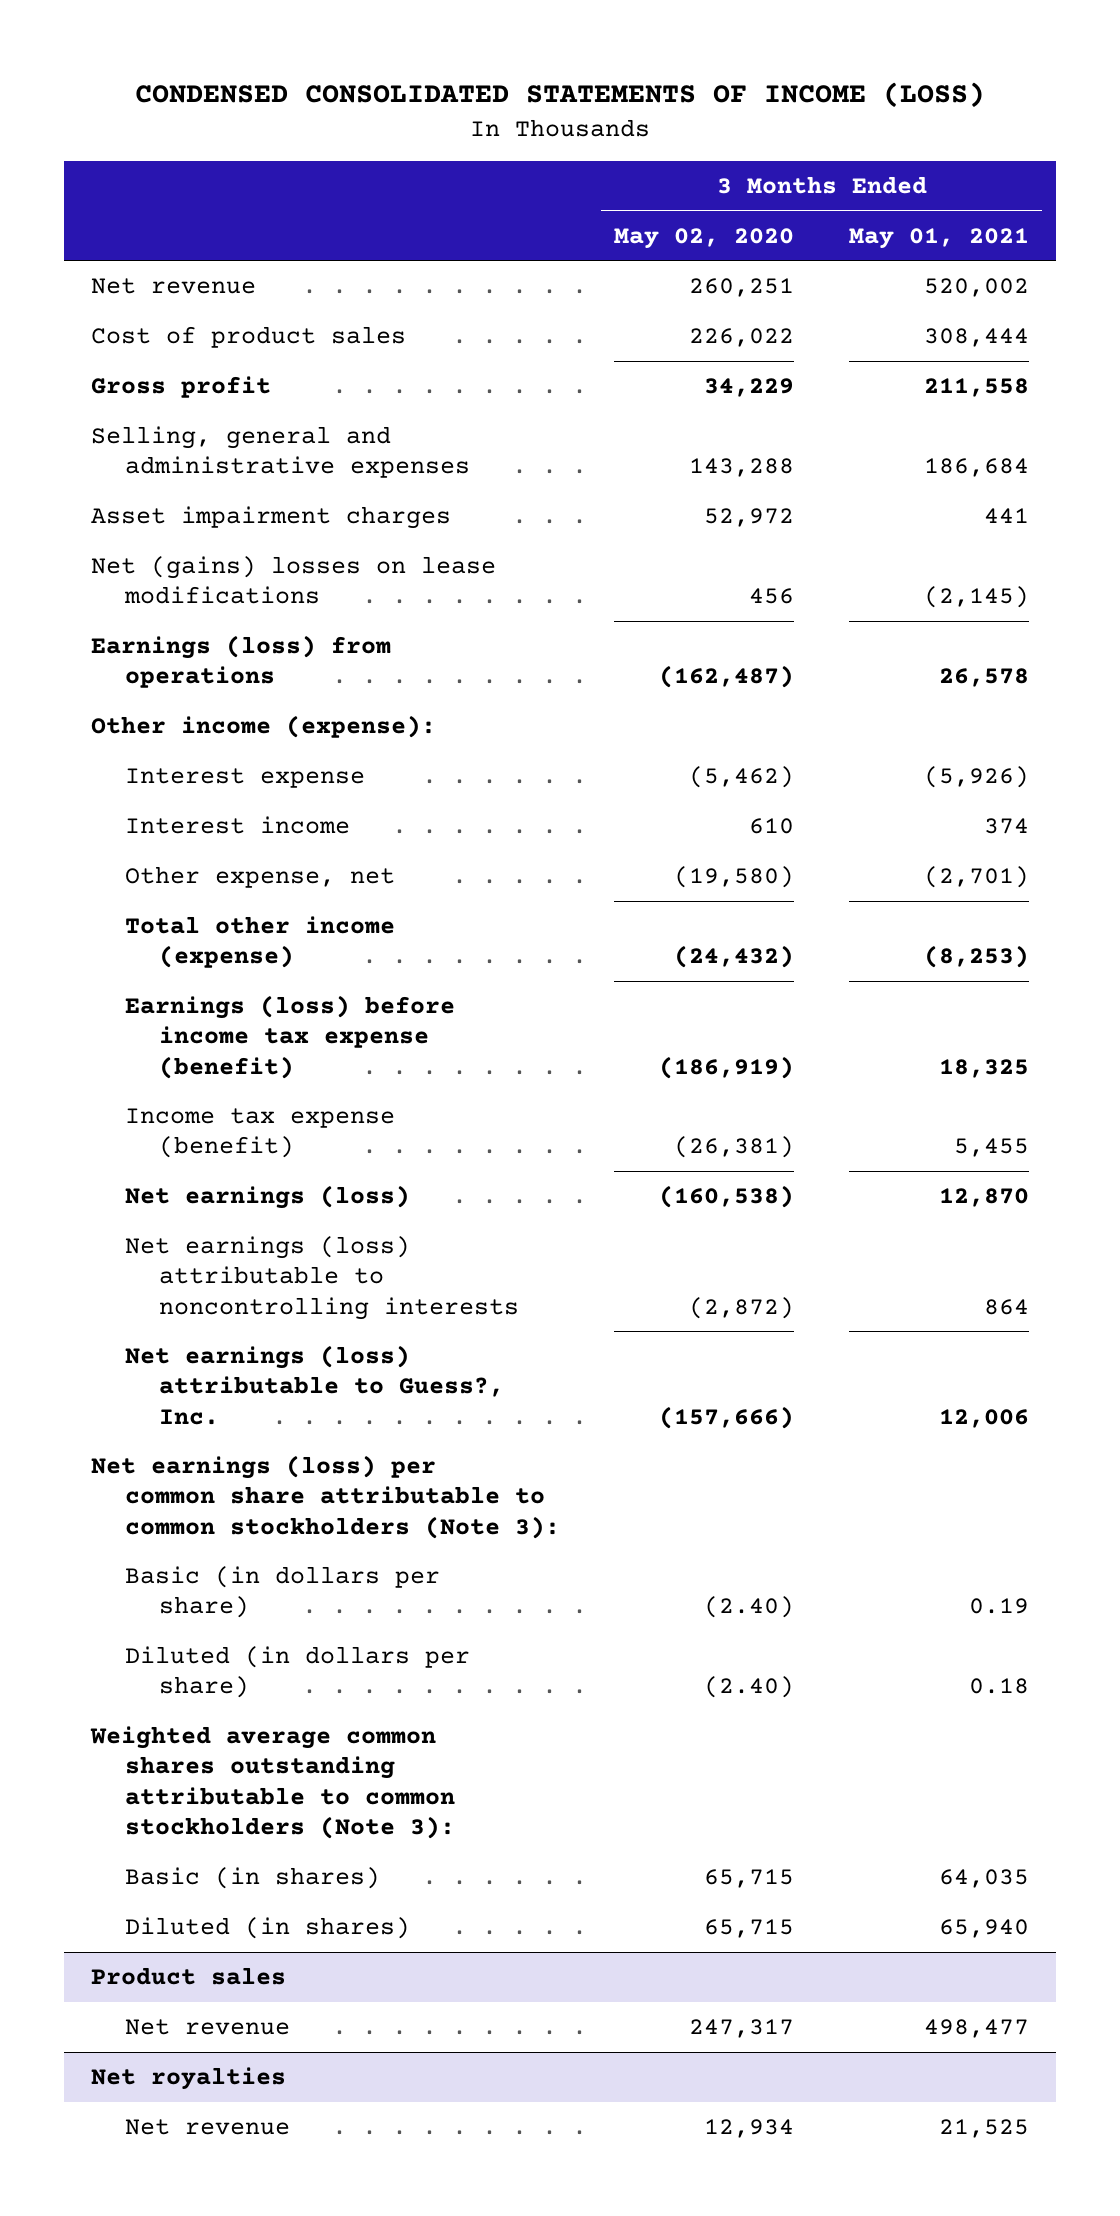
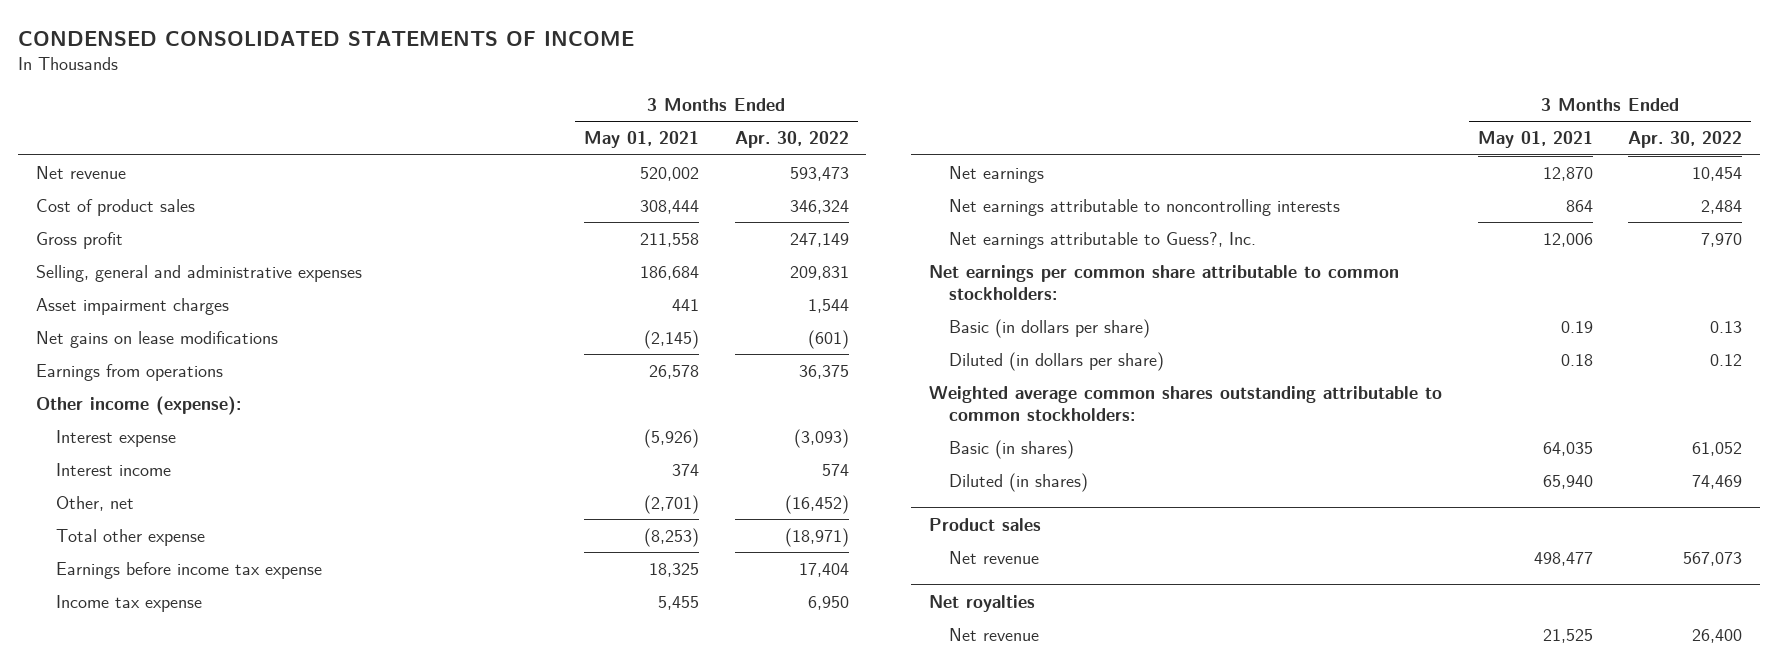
[134,82,985,109] CONDENSED CONSOLIDATED STATEMENTS OF INCOME (LOSS) -> [17,30,634,46] CONDENSED CONSOLIDATED STATEMENTS OF INCOME
[614,227,795,249] May 02, 2020 -> none
none -> [734,131,849,149] Apr. 30, 2022
[91,556,497,605] Net (gains) losses on lease modifications -> [35,330,278,348] Net gains on lease modifications
[91,635,392,689] Earnings (loss) from operations -> [35,363,223,381] Earnings from operations
[125,866,396,889] Other expense, net -> [55,495,134,511] Other, net
[125,916,396,969] Total other income (expense) -> [55,528,205,546] Total other expense
[125,995,456,1079] Earnings (loss) before income tax expense (benefit) -> [55,561,322,579] Earnings before income tax expense
[125,1108,396,1159] Income tax expense (benefit) -> [55,594,202,612] Income tax expense
[125,1185,411,1210] Net earnings (loss) -> [949,165,1045,183] Net earnings
[125,1236,520,1320] Net earnings (loss) attributable to noncontrolling interests -> [949,198,1341,216] Net earnings attributable to noncontrolling interests
[125,1345,505,1425] Net earnings (loss) attributable to Guess?, Inc. -> [949,231,1257,249] Net earnings attributable to Guess?, Inc.
[91,1455,561,1539] Net earnings (loss) per common share attributable to common stockholders (Note 3): -> [929,264,1400,300] Net earnings per common share attributable to common stockholders:
[90,1726,456,1839] Weighted average common shares outstanding attributable to common stockholders (Note 3): -> [929,385,1443,421] Weighted average common shares outstanding attributable to common stockholders:

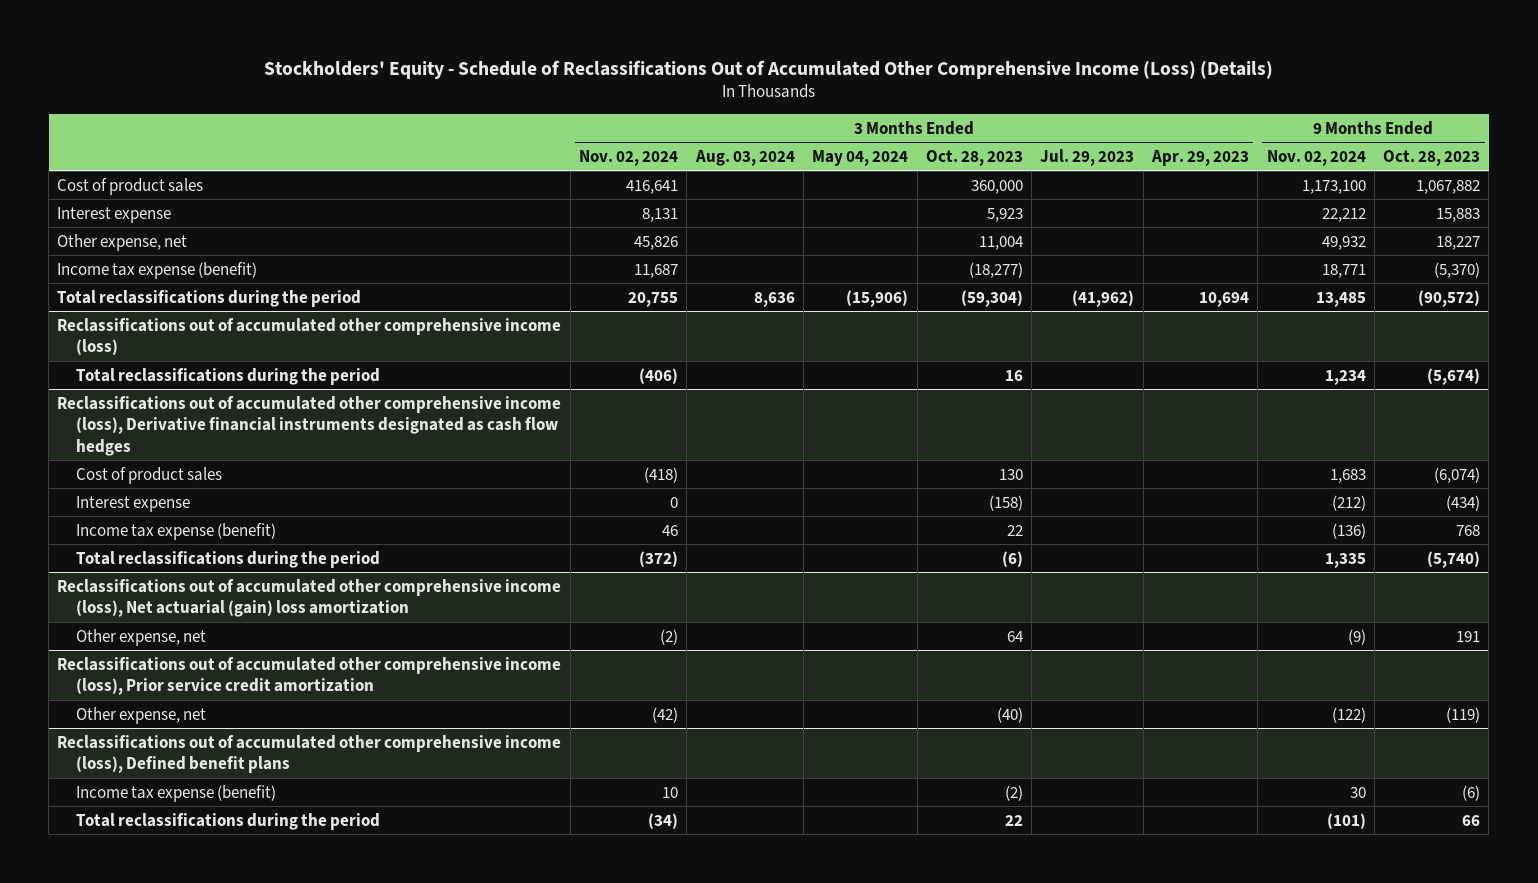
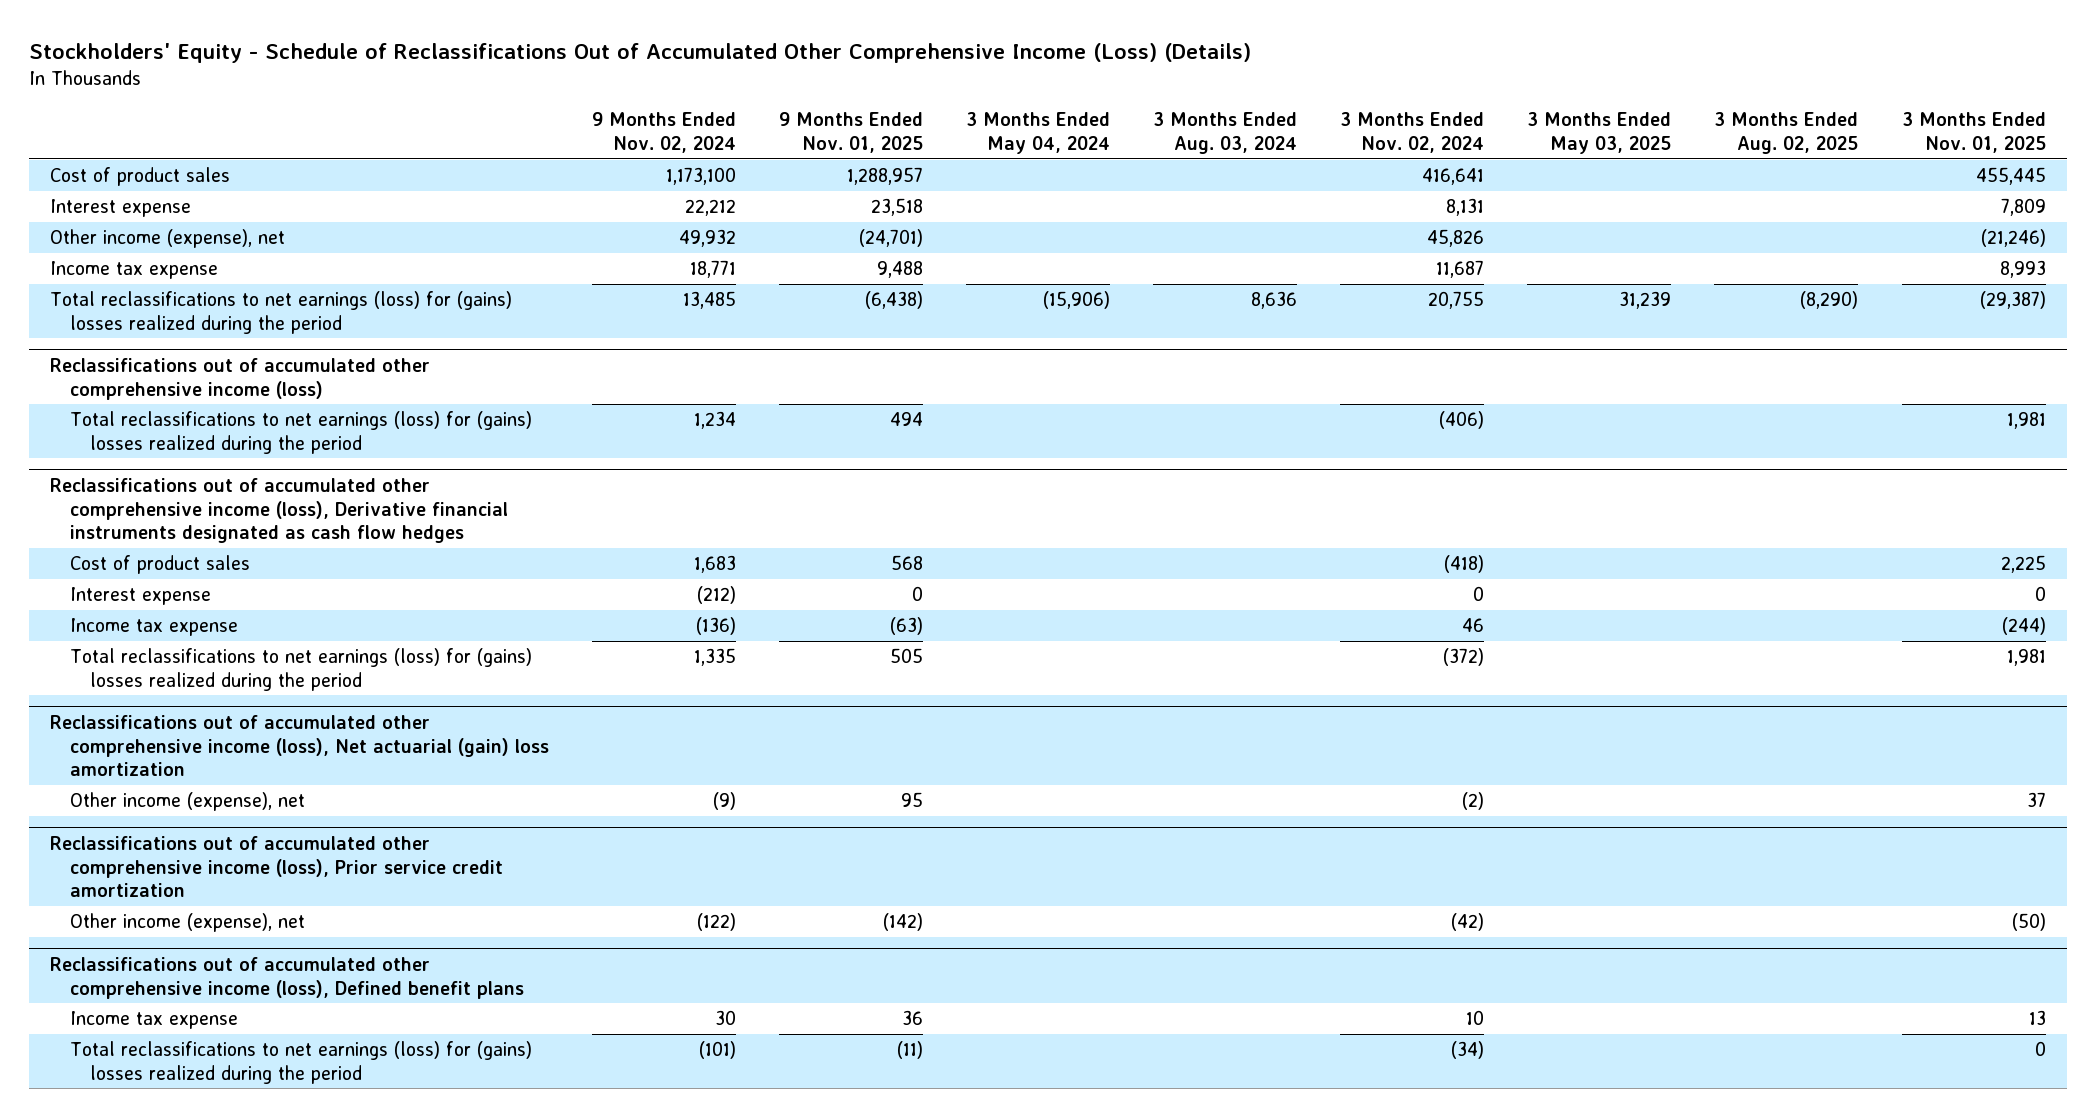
[925,149,1023,166] Oct. 28, 2023 -> none
[1040,148,1135,166] Jul. 29, 2023 -> none
[1150,149,1249,166] Apr. 29, 2023 -> none
[1383,149,1481,166] Oct. 28, 2023 -> none
none -> [779,112,924,153] 9 Months Ended Nov. 01, 2025
none -> [1527,112,1672,154] 3 Months Ended May 03, 2025
none -> [1714,112,1859,154] 3 Months Ended Aug. 02, 2025
none -> [1901,112,2046,153] 3 Months Ended Nov. 01, 2025
[57,233,188,251] Other expense, net -> [50,228,286,248] Other income (expense), net
[57,261,258,279] Income tax expense (benefit) -> [50,260,219,279] Income tax expense
[57,289,362,307] Total reclassifications during the period -> [50,290,513,334] Total reclassifications to net earnings (loss) for (gains) losses realized during the period
[76,367,381,385] Total reclassifications during the period -> [69,410,532,454] Total reclassifications to net earnings (loss) for (gains) losses realized during the period
[76,522,277,540] Income tax expense (benefit) -> [69,617,238,636] Income tax expense
[76,550,381,568] Total reclassifications during the period -> [69,647,532,691] Total reclassifications to net earnings (loss) for (gains) losses realized during the period
[76,628,207,646] Other expense, net -> [69,791,305,811] Other income (expense), net
[76,706,207,724] Other expense, net -> [69,912,305,932] Other income (expense), net
[76,784,277,802] Income tax expense (benefit) -> [69,1010,238,1029] Income tax expense
[76,812,381,830] Total reclassifications during the period -> [69,1040,532,1084] Total reclassifications to net earnings (loss) for (gains) losses realized during the period

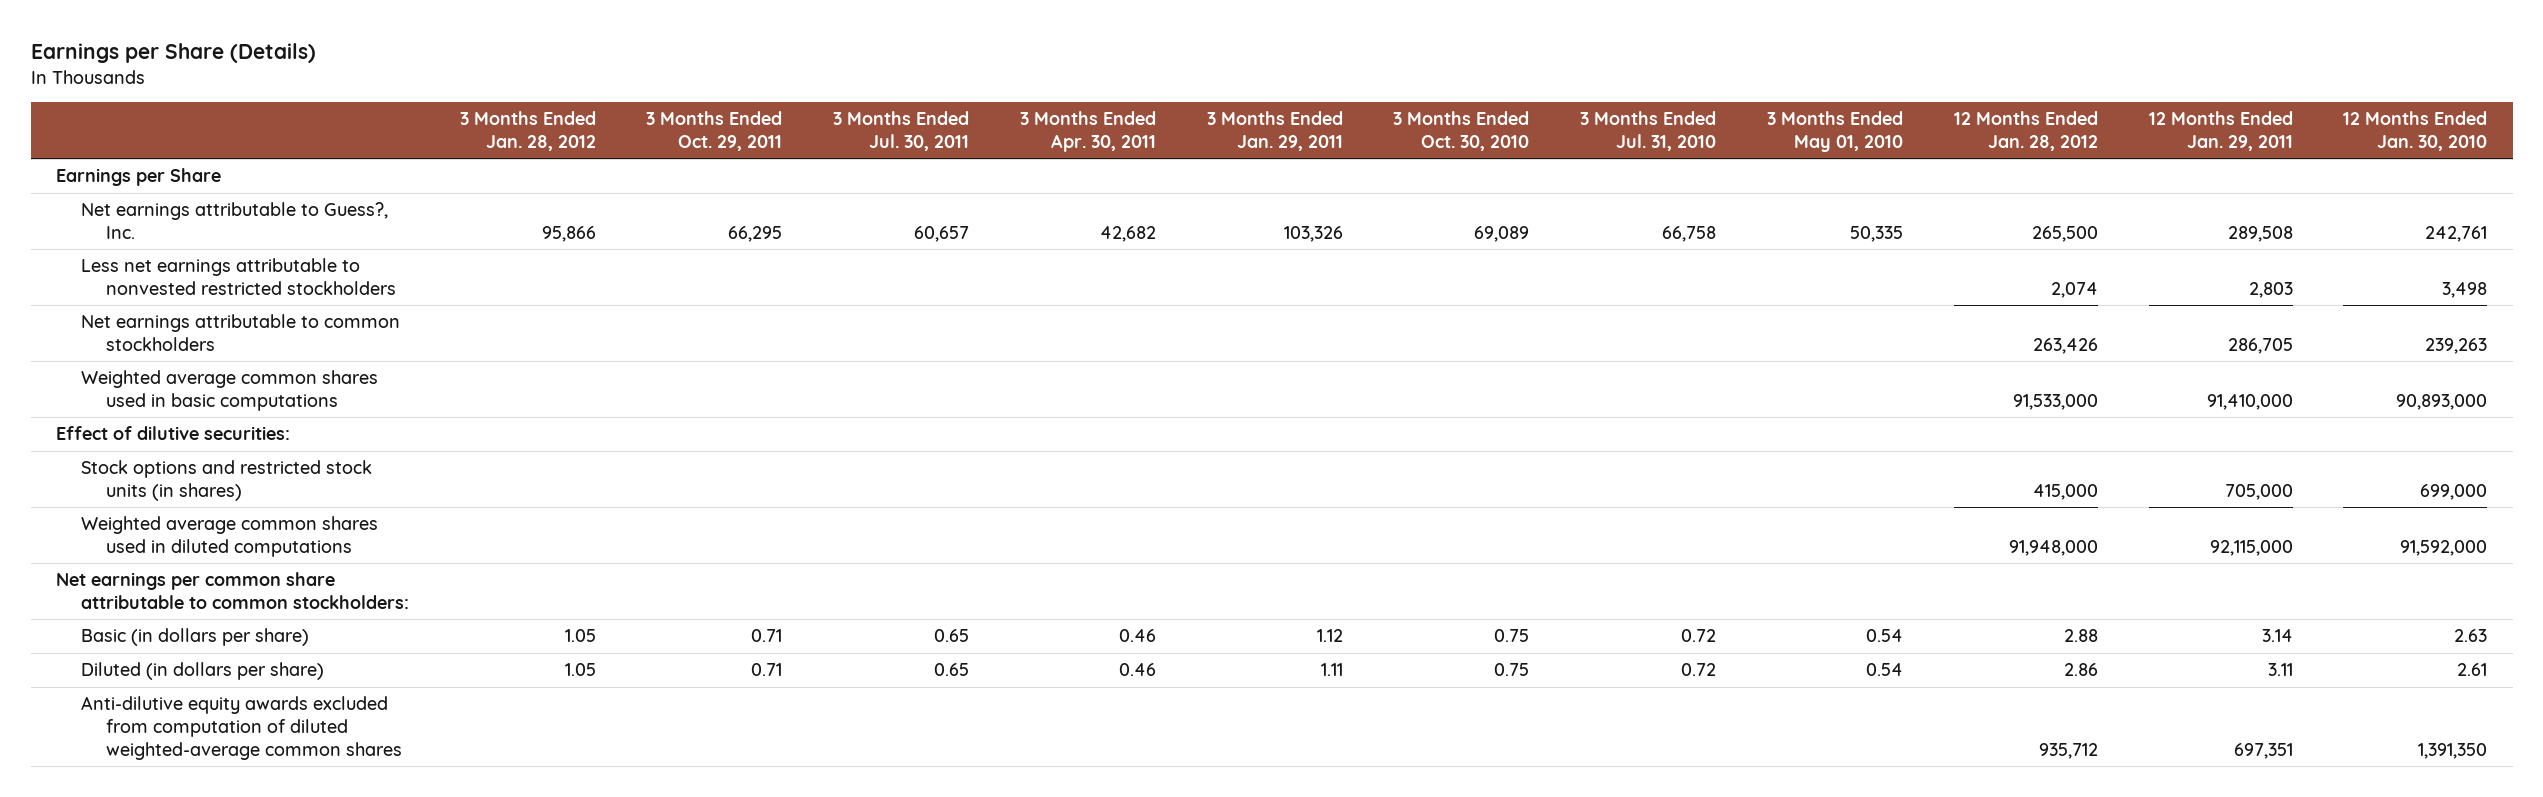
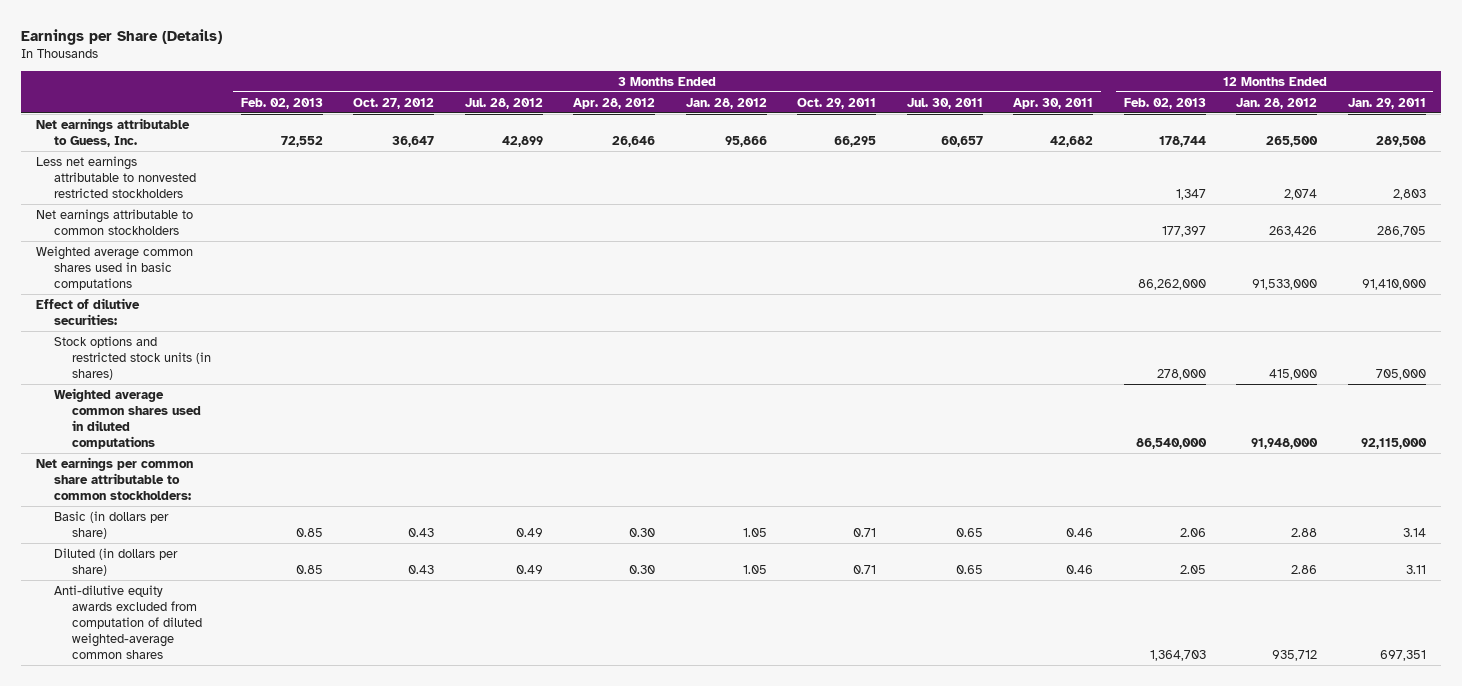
[1206,111,1343,151] 3 Months Ended Jan. 29, 2011 -> none
[1393,111,1530,151] 3 Months Ended Oct. 30, 2010 -> none
[1580,111,1717,151] 3 Months Ended Jul. 31, 2010 -> none
[1766,111,1903,152] 3 Months Ended May 01, 2010 -> none
[2343,111,2488,151] 12 Months Ended Jan. 30, 2010 -> none
none -> [241,97,324,109] Feb. 02, 2013
none -> [353,97,435,109] Oct. 27, 2012
none -> [464,97,543,109] Jul. 28, 2012
none -> [573,97,656,109] Apr. 28, 2012
none -> [1123,97,1206,109] Feb. 02, 2013
[56,168,222,187] Earnings per Share -> none
[80,202,388,239] Net earnings attributable to Guess?, Inc. -> [36,117,191,147] Net earnings attributable to Guess, Inc.

